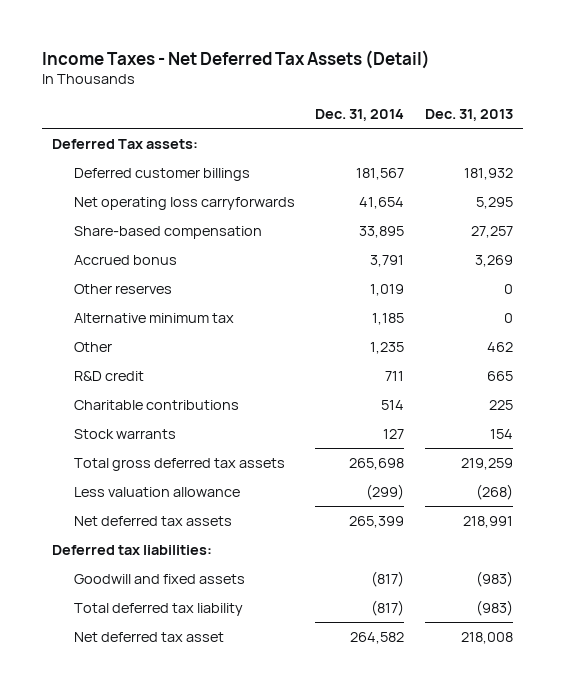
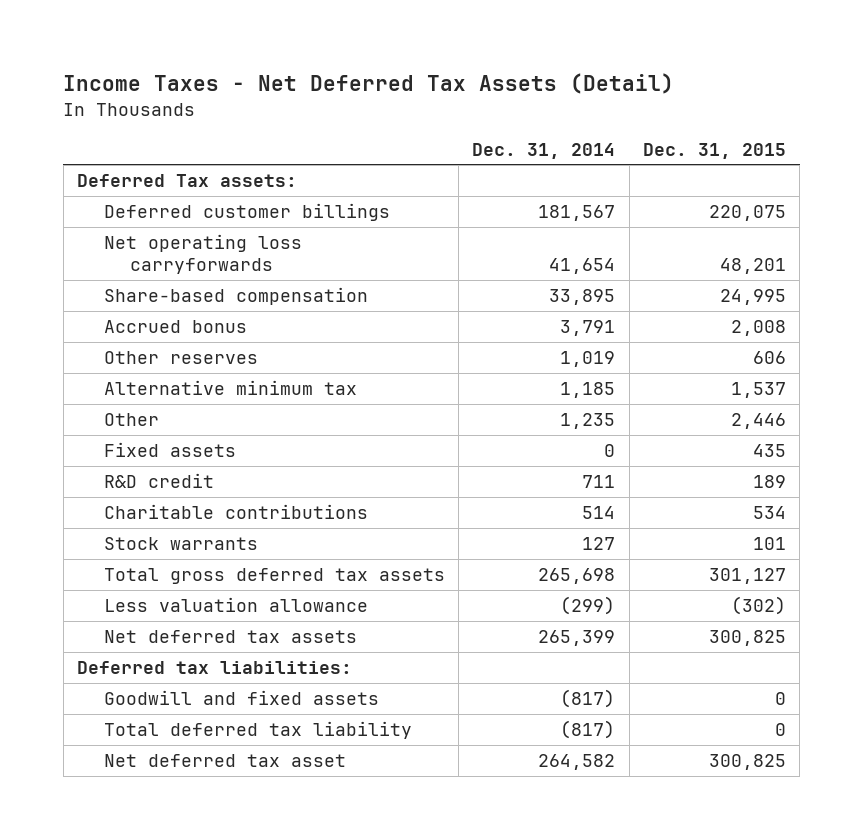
[424,108,513,121] Dec. 31, 2013 -> none
none -> [642,142,786,159] Dec. 31, 2015
none -> [103,441,236,457] Fixed assets

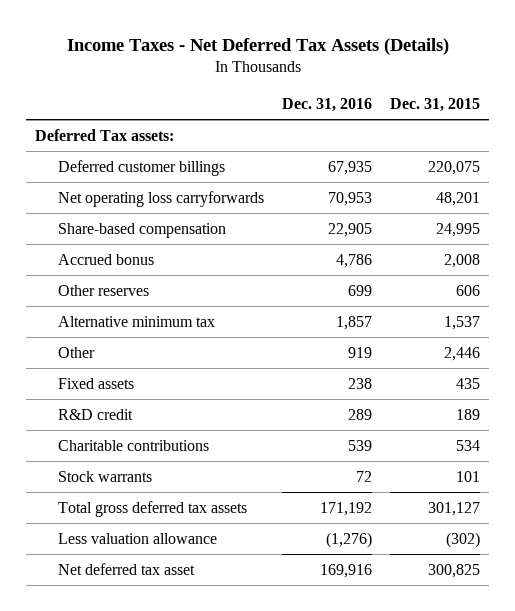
[63,73,675,95] Income Taxes - Net Deferred Tax Assets (Detail) -> [66,37,449,55] Income Taxes - Net Deferred Tax Assets (Details)
[472,142,616,159] Dec. 31, 2014 -> none
none -> [282,98,373,113] Dec. 31, 2016
[103,629,357,643] Net deferred tax assets -> none
[76,660,352,674] Deferred tax liabilities: -> none
[103,689,379,705] Goodwill and fixed assets -> none
[103,720,412,739] Total deferred tax liability -> none

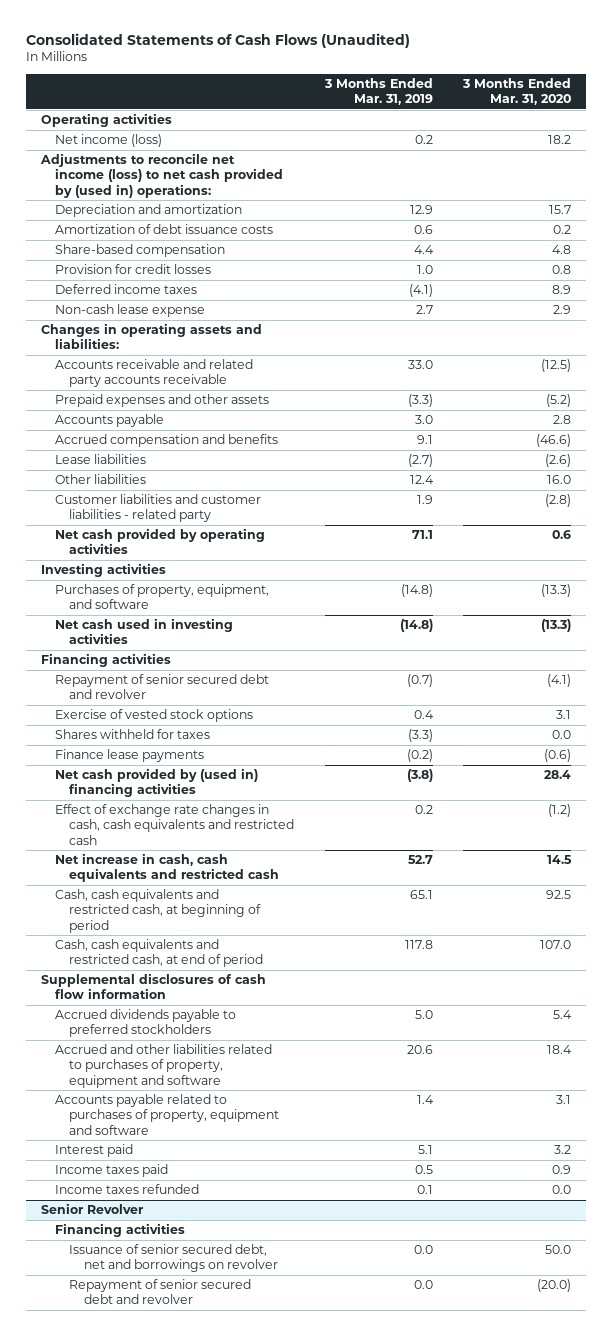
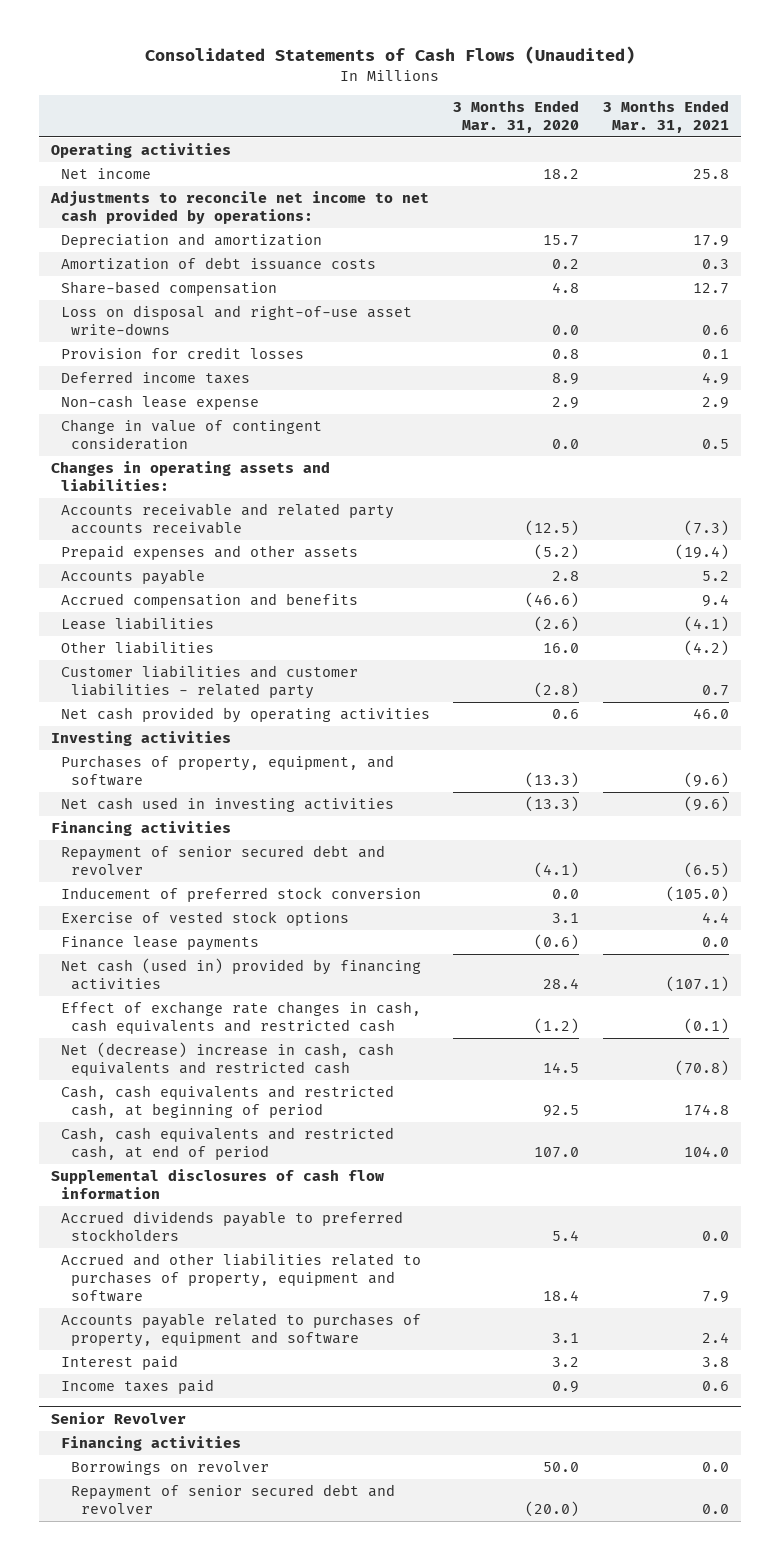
[323,77,433,106] 3 Months Ended Mar. 31, 2019 -> none
none -> [602,100,729,134] 3 Months Ended Mar. 31, 2021
[55,134,163,148] Net income (loss) -> [60,168,151,180] Net income
[39,153,284,198] Adjustments to reconcile net income (loss) to net cash provided by (used in) operations: -> [49,191,429,224] Adjustments to reconcile net income to net cash provided by operations:
none -> [60,305,412,335] Loss on disposal and right-of-use asset write-downs
none -> [60,419,322,450] Change in value of contingent consideration
none -> [60,887,421,903] Inducement of preferred stock conversion
[55,729,211,740] Shares withheld for taxes -> none
[55,768,259,798] Net cash provided by (used in) financing activities -> [60,958,421,990] Net cash (used in) provided by financing activities
[55,853,280,883] Net increase in cash, cash equivalents and restricted cash -> [60,1042,394,1076] Net (decrease) increase in cash, cash equivalents and restricted cash
[55,1184,200,1195] Income taxes refunded -> none
[69,1244,278,1273] Issuance of senior secured debt, net and borrowings on revolver -> [70,1461,269,1476] Borrowings on revolver

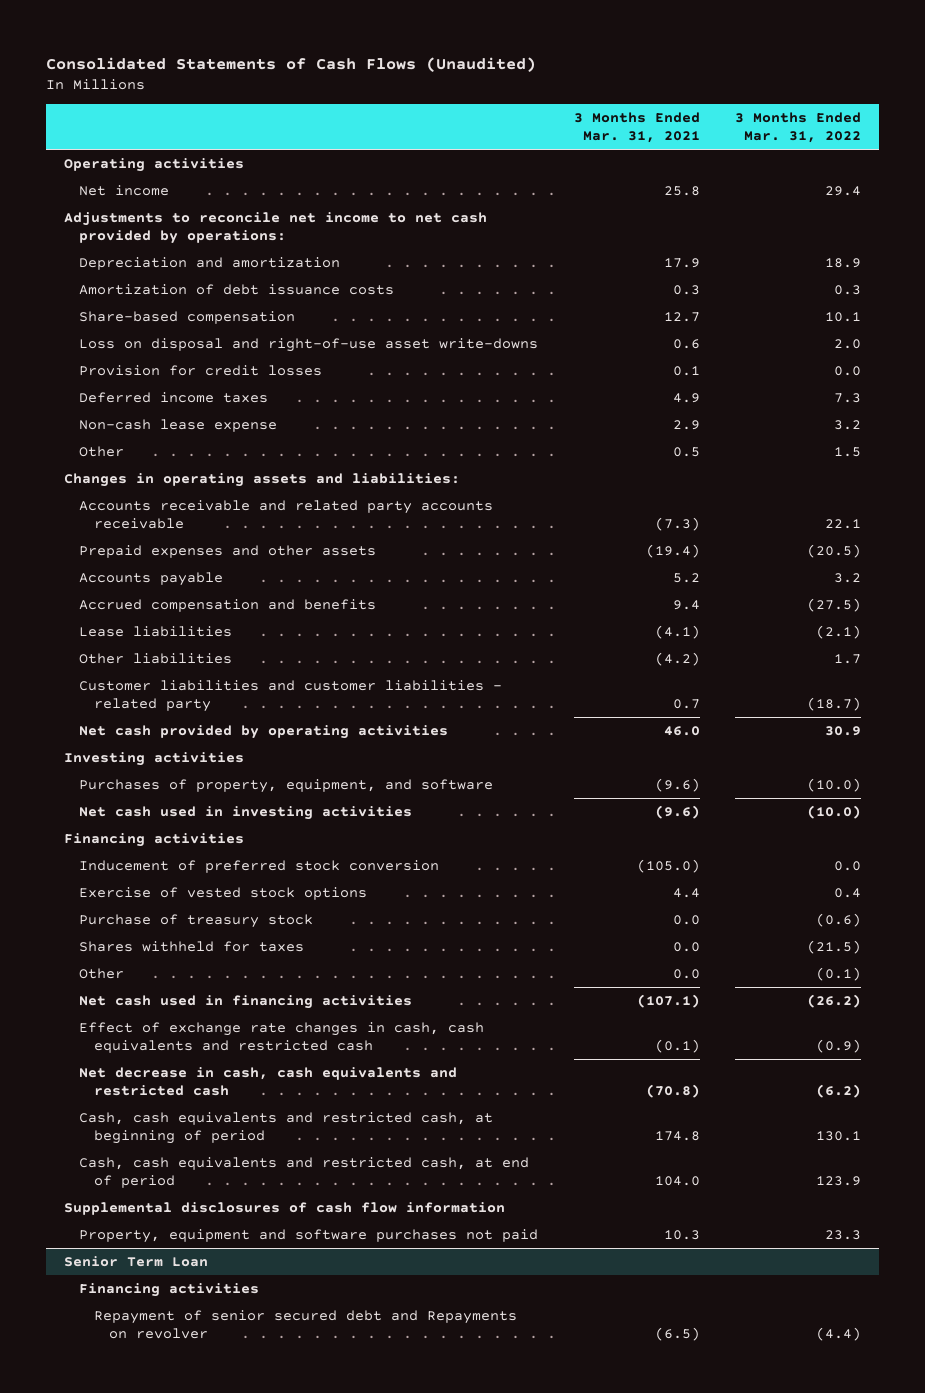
[453,100,580,134] 3 Months Ended Mar. 31, 2020 -> none
none -> [735,112,862,144] 3 Months Ended Mar. 31, 2022
[60,419,322,450] Change in value of contingent consideration -> none
none -> [79,445,125,457] Other
[60,845,385,875] Repayment of senior secured debt and revolver -> none
[60,936,259,952] Finance lease payments -> none
none -> [79,913,314,928] Purchase of treasury stock
none -> [79,940,305,952] Shares withheld for taxes
none -> [79,967,125,979] Other
[60,958,421,990] Net cash (used in) provided by financing activities -> [79,994,413,1009] Net cash used in financing activities
[60,1042,394,1076] Net (decrease) increase in cash, cash equivalents and restricted cash -> [79,1066,458,1097] Net decrease in cash, cash equivalents and restricted cash
[60,1211,403,1241] Accrued dividends payable to preferred stockholders -> none
[60,1253,421,1302] Accrued and other liabilities related to purchases of property, equipment and software -> none
[60,1355,178,1371] Interest paid -> none
[60,1379,214,1395] Income taxes paid -> none
[50,1411,186,1424] Senior Revolver -> none
[60,1313,421,1347] Accounts payable related to purchases of property, equipment and software -> [79,1228,539,1243] Property, equipment and software purchases not paid
[701,1331,729,1343] 2.4 -> [663,1229,700,1240] 10.3
none -> [64,1255,209,1267] Senior Term Loan
[70,1461,269,1476] Borrowings on revolver -> none
[70,1484,395,1514] Repayment of senior secured debt and revolver -> [94,1309,518,1340] Repayment of senior secured debt and Repayments on revolver
[701,1503,729,1514] 0.0 -> [654,1327,700,1342] (6.5)

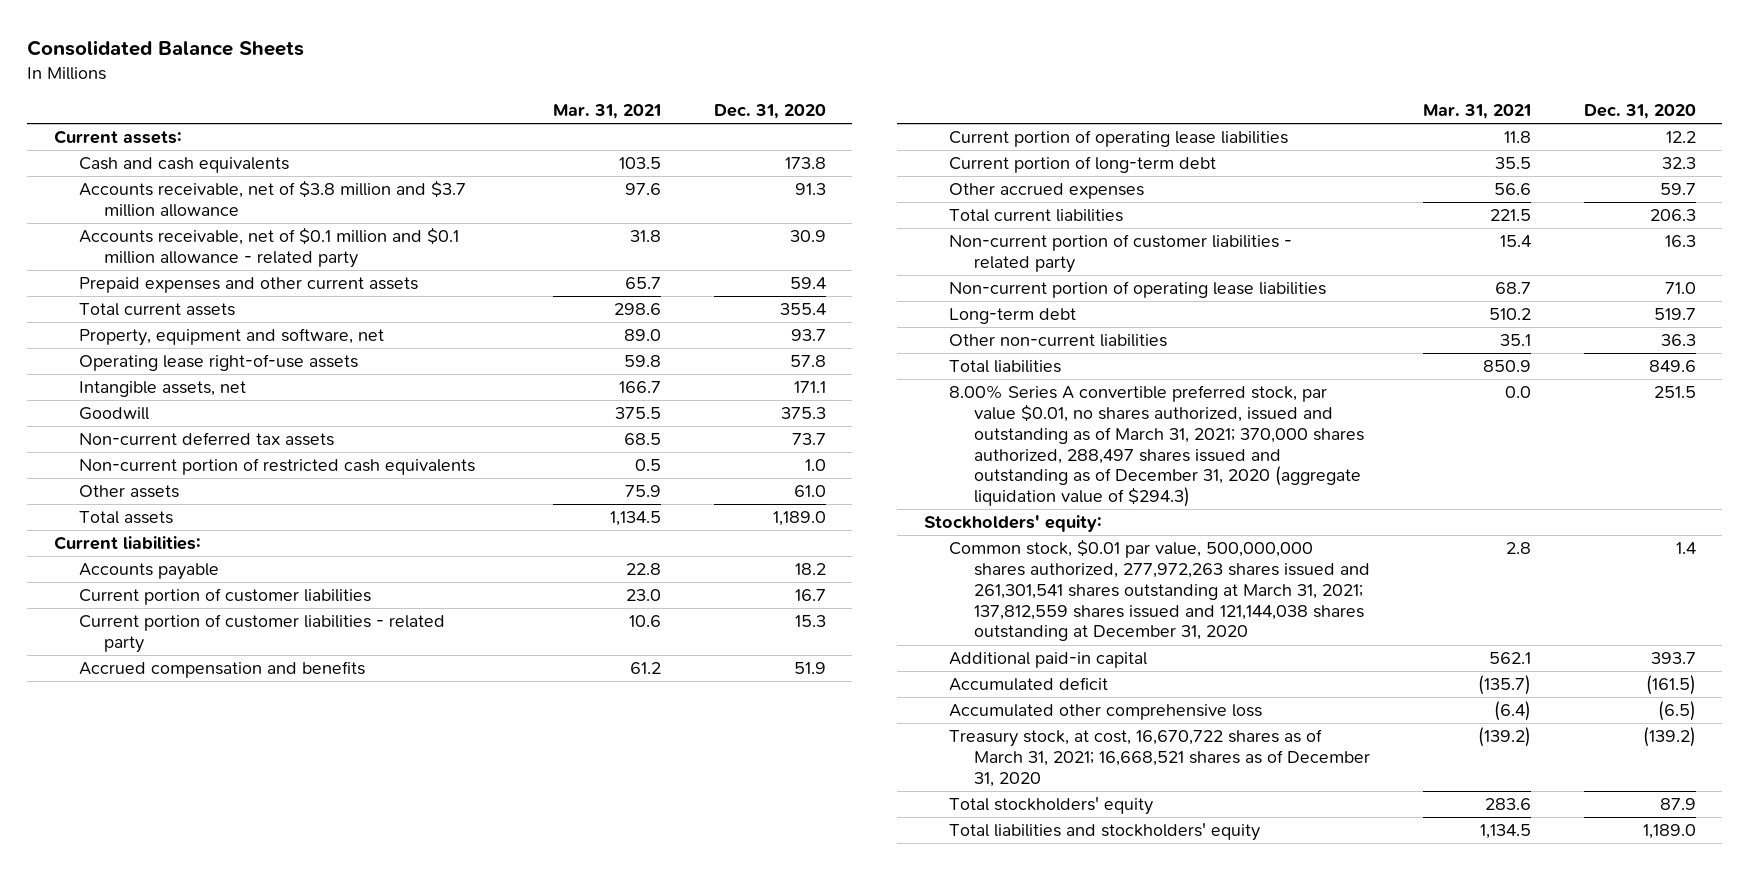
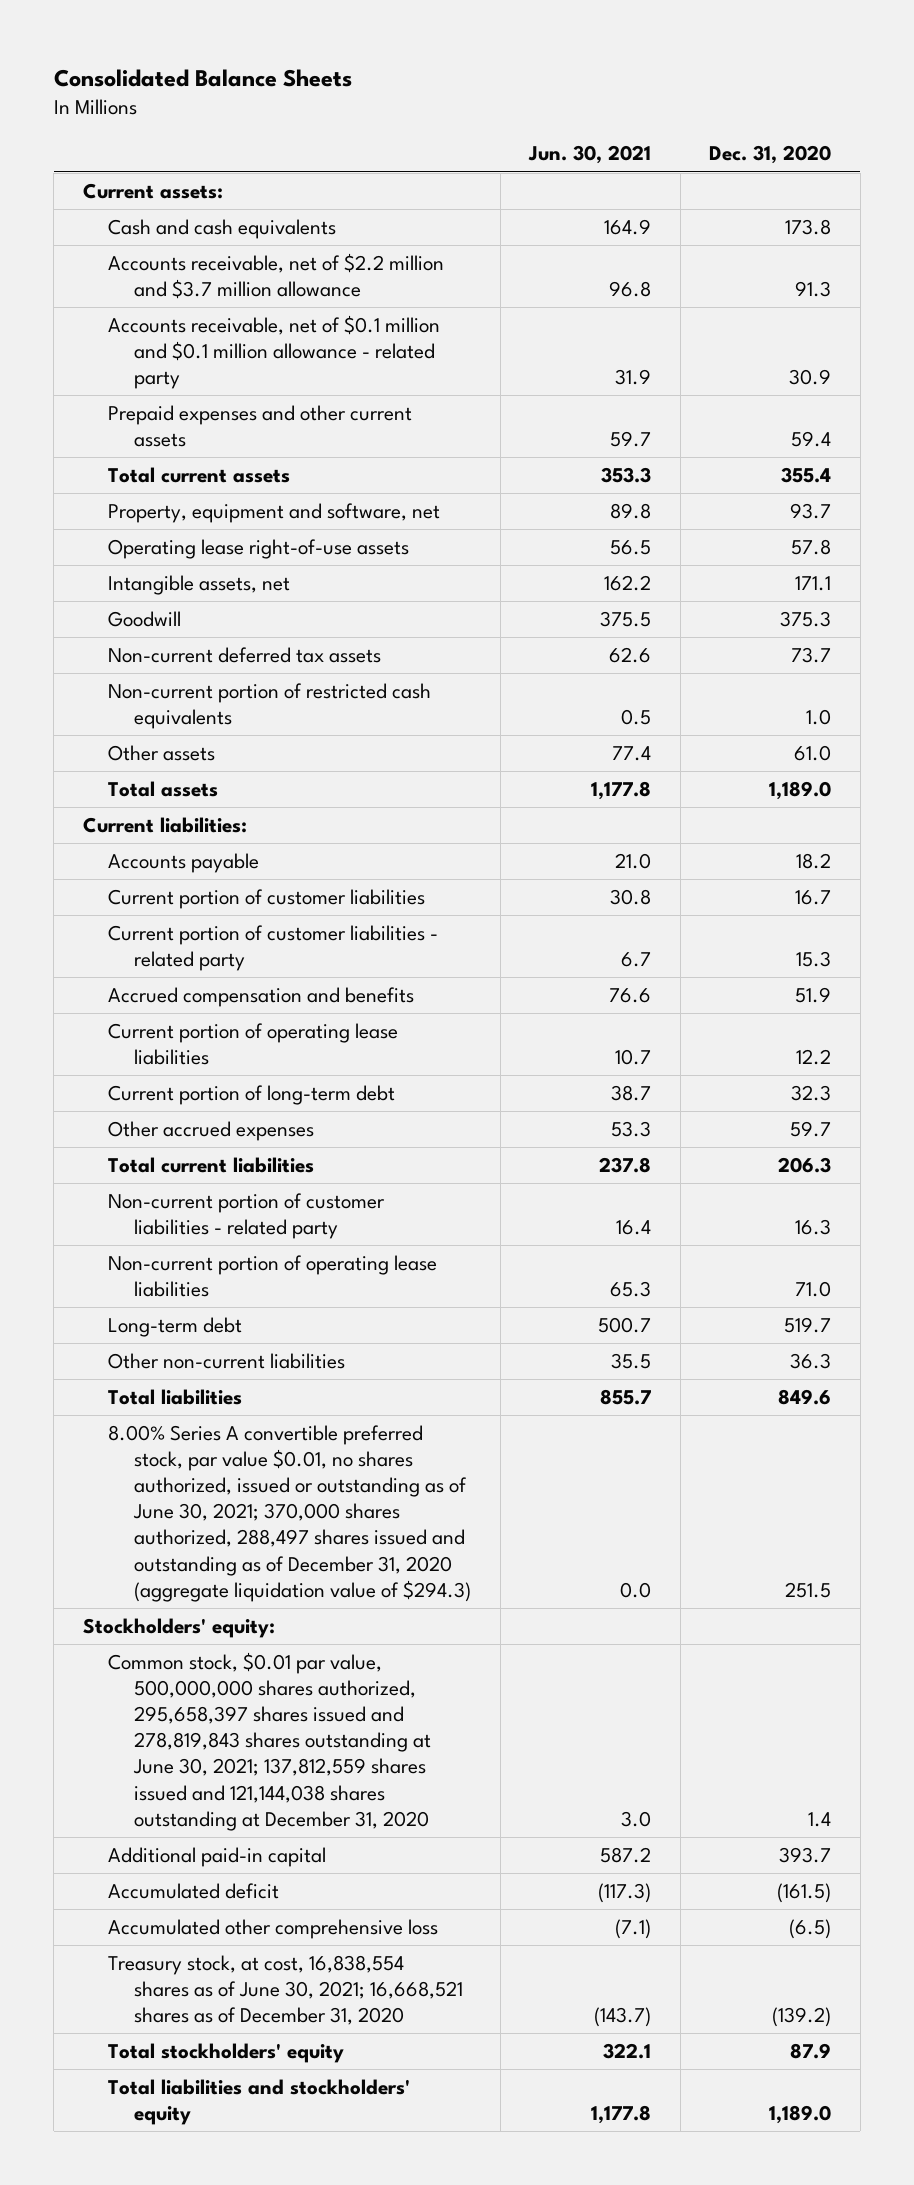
[552,104,661,120] Mar. 31, 2021 -> none
none -> [528,145,652,165] Jun. 30, 2021
[78,180,466,218] Accounts receivable, net of $3.8 million and $3.7 million allowance -> [108,253,445,300] Accounts receivable, net of $2.2 million and $3.7 million allowance
[948,385,1364,508] 8.00% Series A convertible preferred stock, par value $0.01, no shares authorized, issued and outstanding as of March 31, 2021; 370,000 shares authorized, 288,497 shares issued and outstanding as of December 31, 2020 (aggregate liquidation value of $294.3) -> [108,1425,471,1602] 8.00% Series A convertible preferred stock, par value $0.01, no shares authorized, issued or outstanding as of June 30, 2021; 370,000 shares authorized, 288,497 shares issued and outstanding as of December 31, 2020 (aggregate liquidation value of $294.3)
[948,539,1370,642] Common stock, $0.01 par value, 500,000,000 shares authorized, 277,972,263 shares issued and 261,301,541 shares outstanding at March 31, 2021; 137,812,559 shares issued and 121,144,038 shares outstanding at December 31, 2020 -> [108,1652,431,1831] Common stock, $0.01 par value, 500,000,000 shares authorized, 295,658,397 shares issued and 278,819,843 shares outstanding at June 30, 2021; 137,812,559 shares issued and 121,144,038 shares outstanding at December 31, 2020
[948,729,1370,787] Treasury stock, at cost, 16,670,722 shares as of March 31, 2021; 16,668,521 shares as of December 31, 2020 -> [108,1955,463,2026] Treasury stock, at cost, 16,838,554 shares as of June 30, 2021; 16,668,521 shares as of December 31, 2020

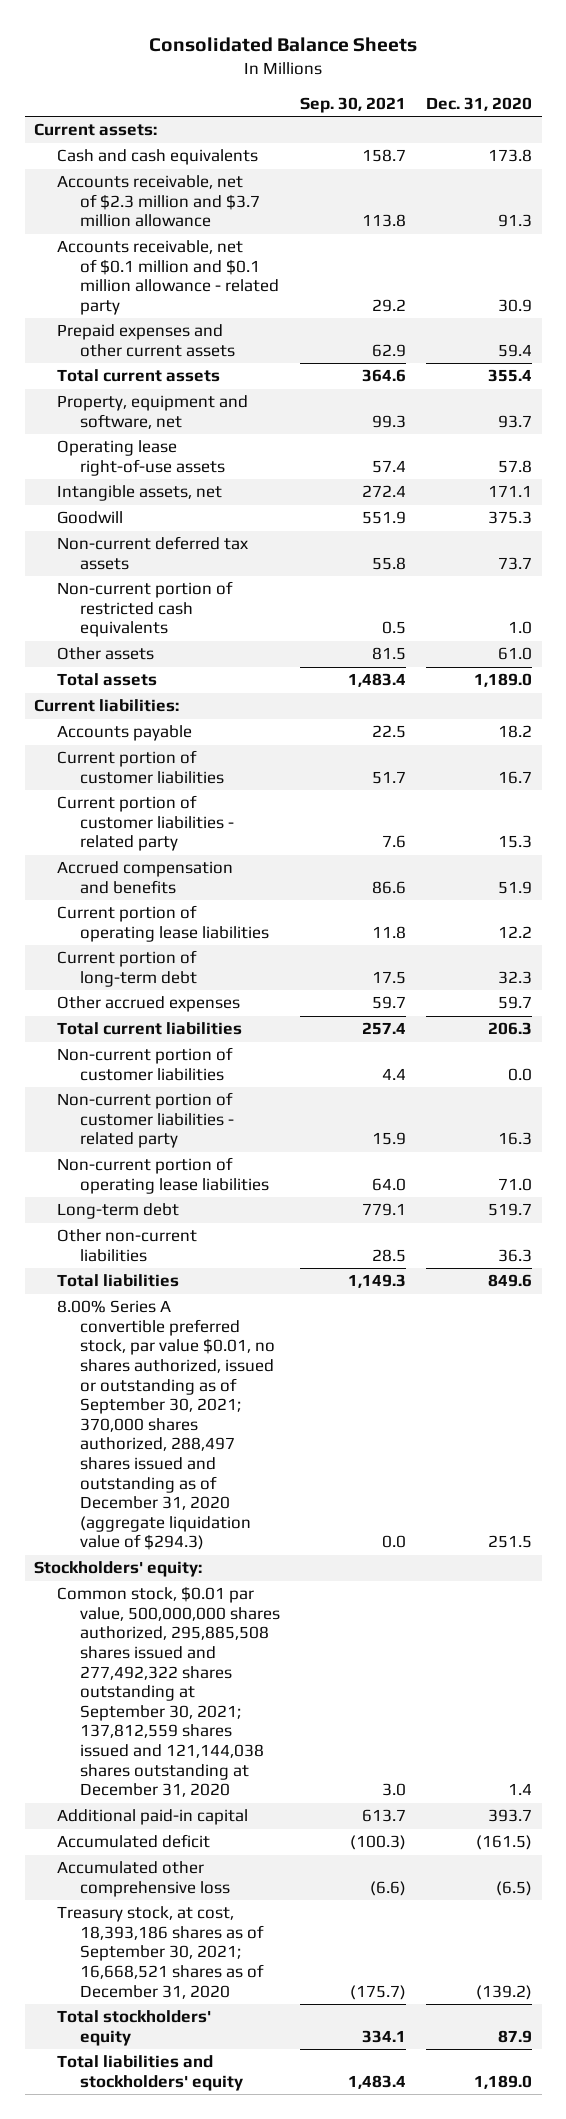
[528,145,652,165] Jun. 30, 2021 -> none
none -> [300,96,407,113] Sep. 30, 2021
[108,253,445,300] Accounts receivable, net of $2.2 million and $3.7 million allowance -> [57,175,261,228] Accounts receivable, net of $2.3 million and $3.7 million allowance
none -> [57,1047,234,1081] Non-current portion of customer liabilities
[108,1425,471,1602] 8.00% Series A convertible preferred stock, par value $0.01, no shares authorized, issued or outstanding as of June 30, 2021; 370,000 shares authorized, 288,497 shares issued and outstanding as of December 31, 2020 (aggregate liquidation value of $294.3) -> [57,1300,276,1551] 8.00% Series A convertible preferred stock, par value $0.01, no shares authorized, issued or outstanding as of September 30, 2021; 370,000 shares authorized, 288,497 shares issued and outstanding as of December 31, 2020 (aggregate liquidation value of $294.3)
[108,1652,431,1831] Common stock, $0.01 par value, 500,000,000 shares authorized, 295,658,397 shares issued and 278,819,843 shares outstanding at June 30, 2021; 137,812,559 shares issued and 121,144,038 shares outstanding at December 31, 2020 -> [57,1586,281,1798] Common stock, $0.01 par value, 500,000,000 shares authorized, 295,885,508 shares issued and 277,492,322 shares outstanding at September 30, 2021; 137,812,559 shares issued and 121,144,038 shares outstanding at December 31, 2020
[108,1955,463,2026] Treasury stock, at cost, 16,838,554 shares as of June 30, 2021; 16,668,521 shares as of December 31, 2020 -> [57,1906,265,1999] Treasury stock, at cost, 18,393,186 shares as of September 30, 2021; 16,668,521 shares as of December 31, 2020

